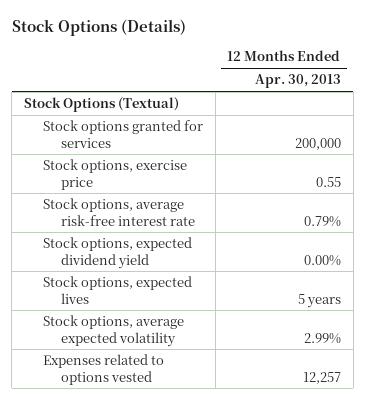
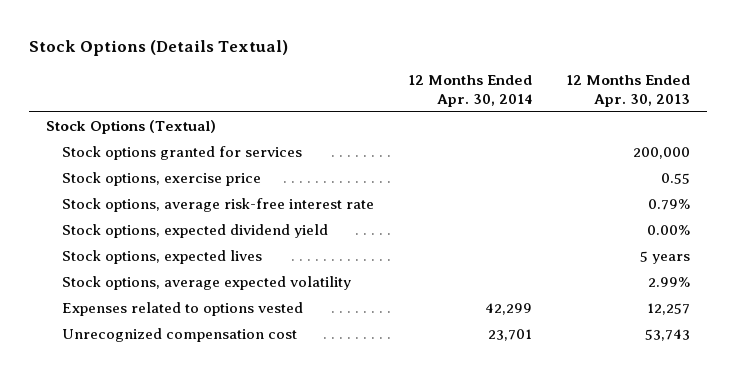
[11,19,186,37] Stock Options (Details) -> [28,40,288,57] Stock Options (Details Textual)
none -> [408,75,533,107] 12 Months Ended Apr. 30, 2014
none -> [62,328,298,343] Unrecognized compensation cost

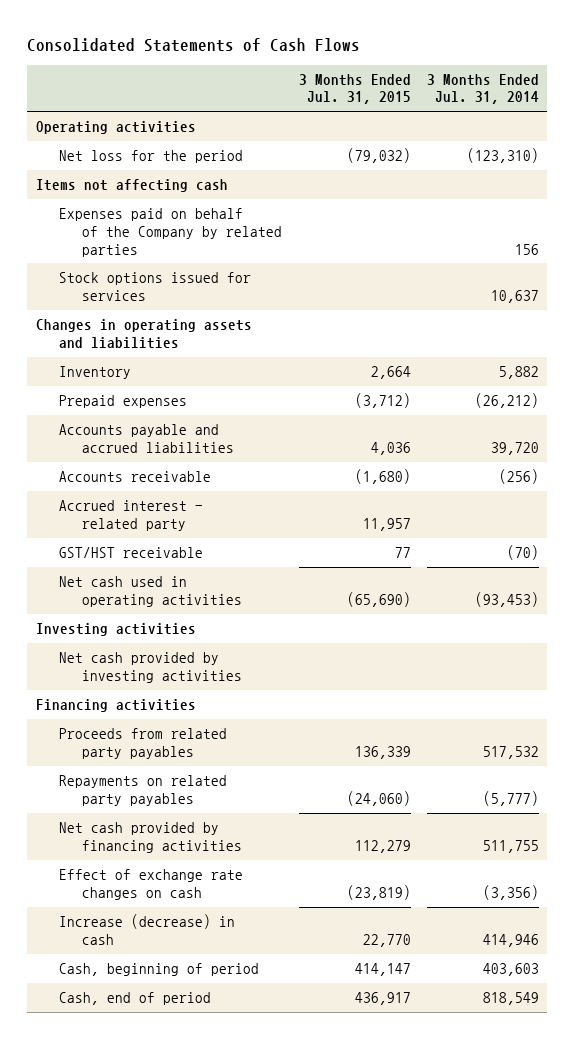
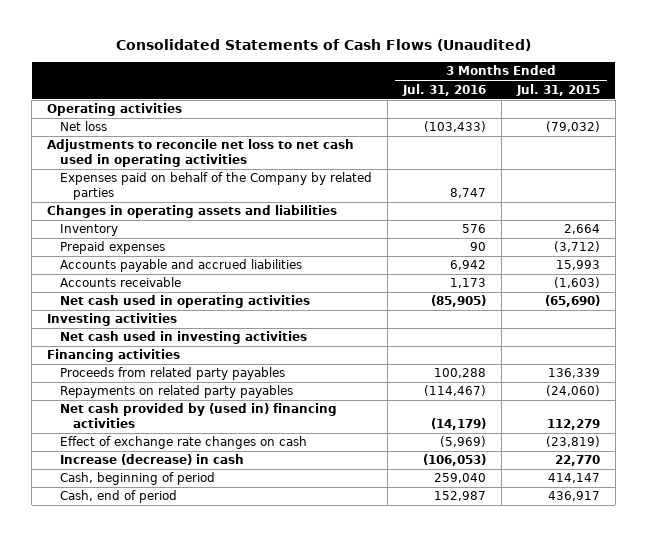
[27,38,361,53] Consolidated Statements of Cash Flows -> [115,39,531,52] Consolidated Statements of Cash Flows (Unaudited)
[426,73,539,105] 3 Months Ended Jul. 31, 2014 -> none
none -> [401,83,486,96] Jul. 31, 2016
[58,150,243,164] Net loss for the period -> [60,121,108,132] Net loss
[35,179,228,193] Items not affecting cash -> [47,139,355,167] Adjustments to reconcile net loss to net cash used in operating activities
[58,272,251,301] Stock options issued for services -> none
[58,500,203,531] Accrued interest - related party -> none
[58,547,203,559] GST/HST receivable -> none
[370,441,411,455] 4,036 -> [555,260,600,271] 15,993
[354,469,411,485] (1,680) -> [553,277,600,289] (1,603)
[58,652,243,683] Net cash provided by investing activities -> [60,331,308,345] Net cash used in investing activities
[58,822,243,853] Net cash provided by financing activities -> [60,403,338,428] Net cash provided by (used in) financing activities

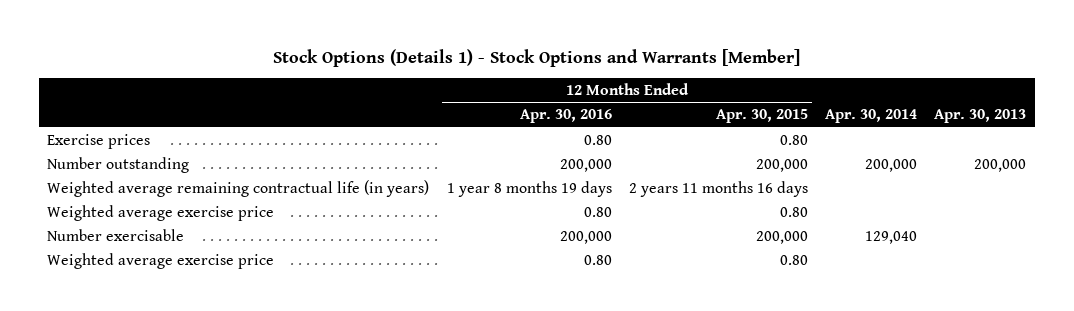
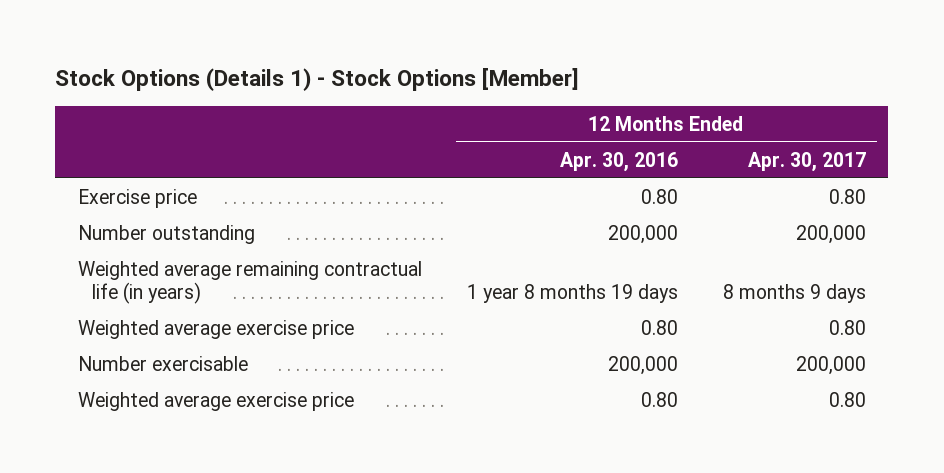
[272,48,800,67] Stock Options (Details 1) - Stock Options and Warrants [Member] -> [55,67,580,91] Stock Options (Details 1) - Stock Options [Member]
[715,109,808,124] Apr. 30, 2015 -> none
[824,109,917,124] Apr. 30, 2014 -> none
[934,109,1027,124] Apr. 30, 2013 -> none
none -> [747,151,866,172] Apr. 30, 2017
[47,133,151,149] Exercise prices -> [77,189,197,209] Exercise price

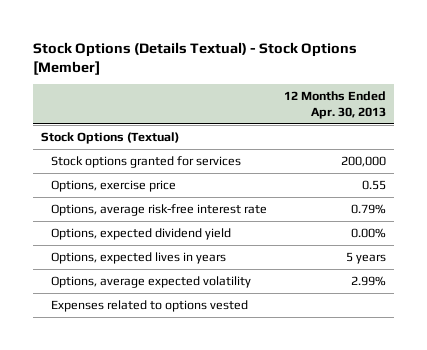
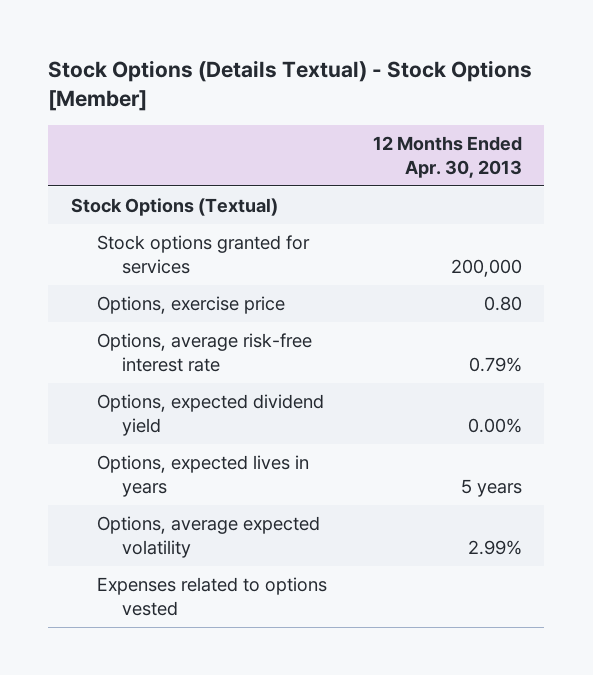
[361,180,386,191] 0.55 -> [483,295,522,311] 0.80

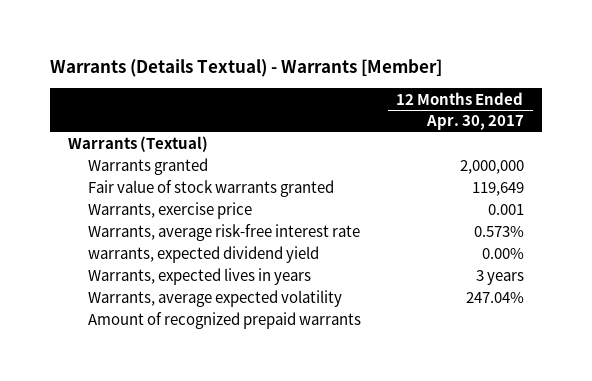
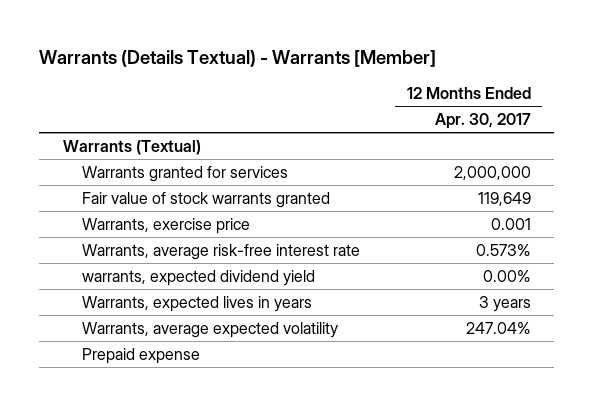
[87,158,208,176] Warrants granted -> [81,165,288,182] Warrants granted for services
[87,312,361,330] Amount of recognized prepaid warrants -> none
none -> [81,347,200,364] Prepaid expense

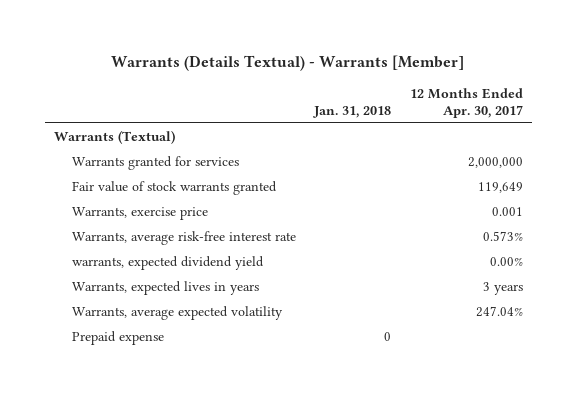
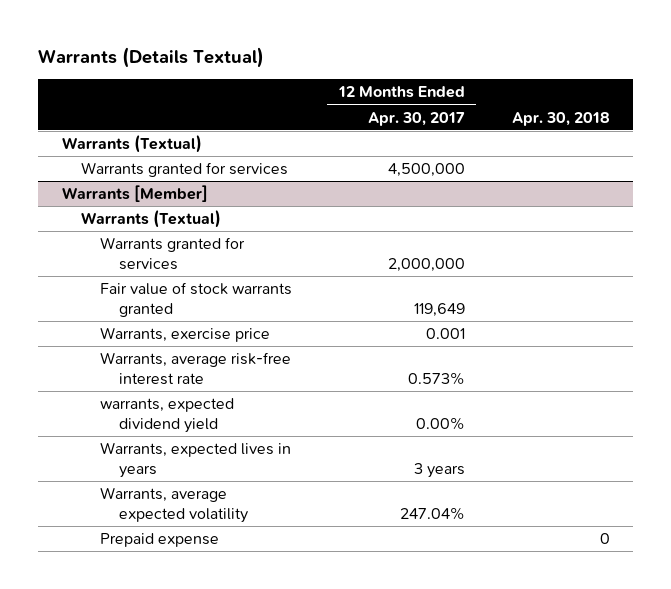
[111,54,465,71] Warrants (Details Textual) - Warrants [Member] -> [38,47,265,69] Warrants (Details Textual)
[313,105,392,118] Jan. 31, 2018 -> none
none -> [511,111,610,126] Apr. 30, 2018
none -> [80,162,288,178] Warrants granted for services
none -> [61,185,208,203] Warrants [Member]
none -> [80,210,221,229] Warrants (Textual)

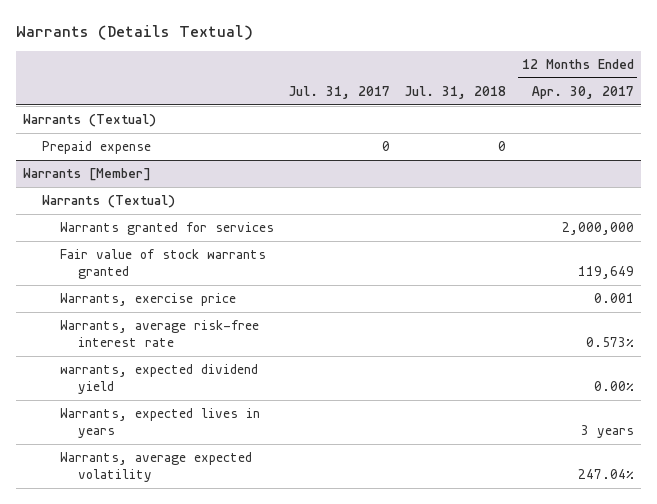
[511,111,610,126] Apr. 30, 2018 -> none
none -> [289,86,391,100] Jul. 31, 2017
none -> [405,86,507,100] Jul. 31, 2018
[80,162,288,178] Warrants granted for services -> none
none -> [41,141,151,155] Prepaid expense
[99,533,219,548] Prepaid expense -> none

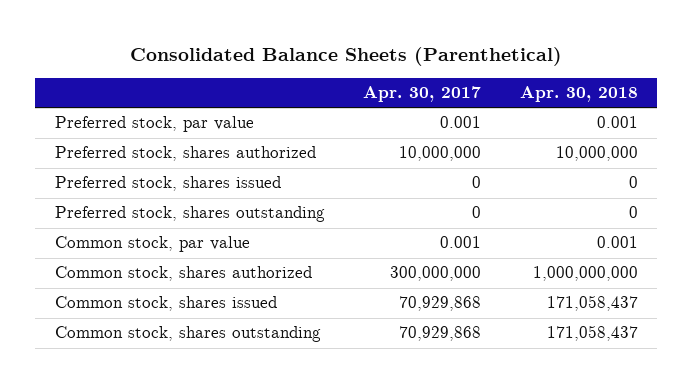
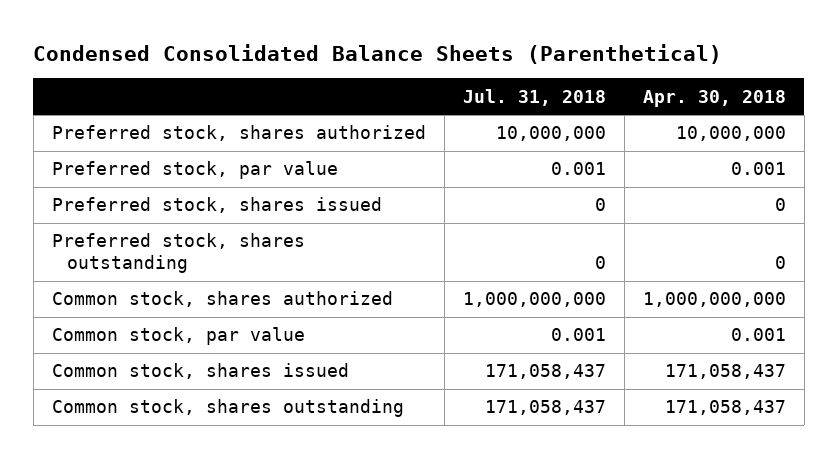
[130,47,563,67] Consolidated Balance Sheets (Parenthetical) -> [33,43,723,64] Condensed Consolidated Balance Sheets (Parenthetical)
[363,86,482,103] Apr. 30, 2017 -> none
none -> [462,88,606,106] Jul. 31, 2018
[54,116,254,133] Preferred stock, par value -> [51,161,338,180] Preferred stock, par value
[54,236,250,253] Common stock, par value -> [51,327,305,346] Common stock, par value

